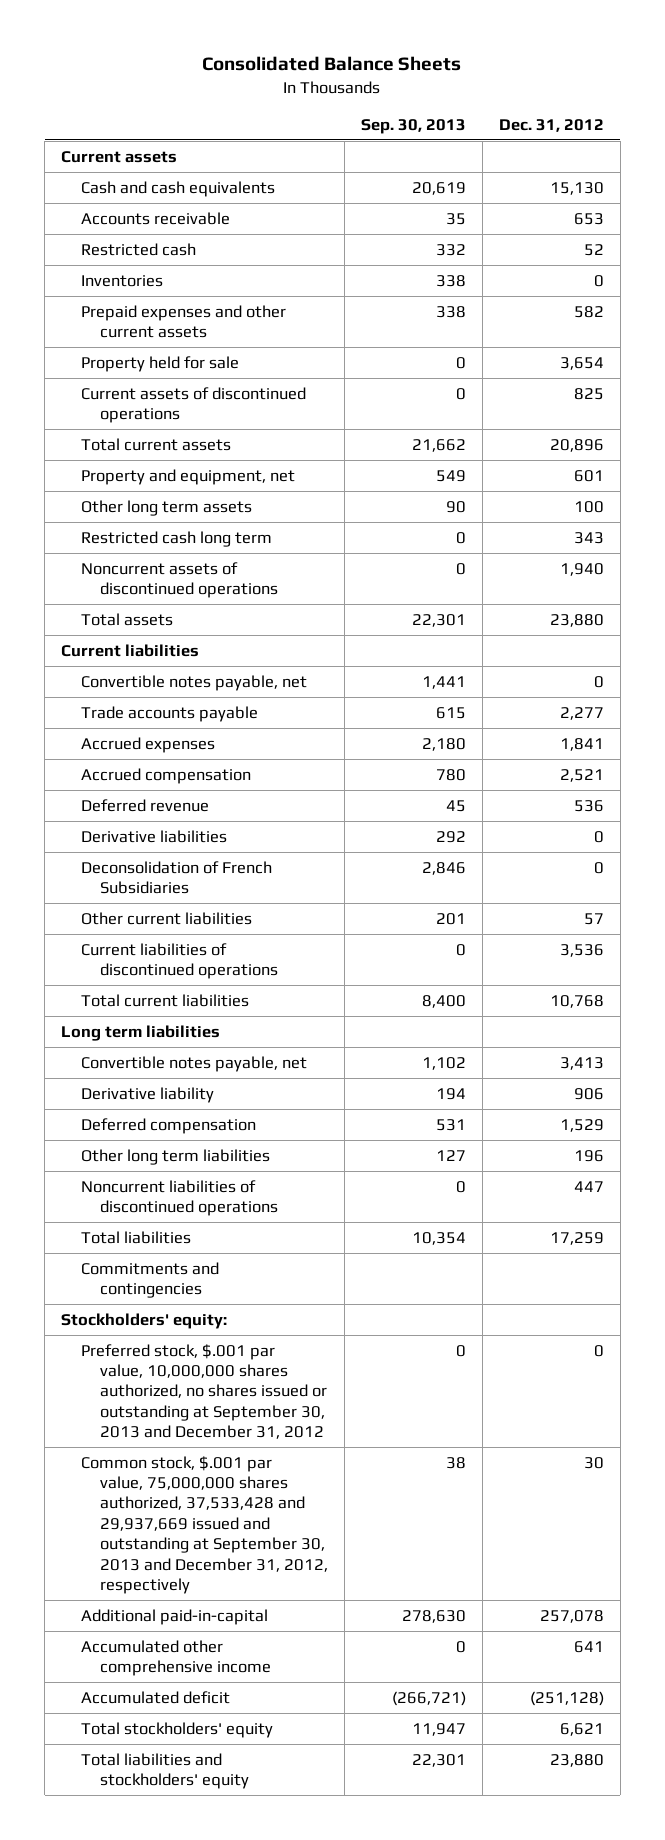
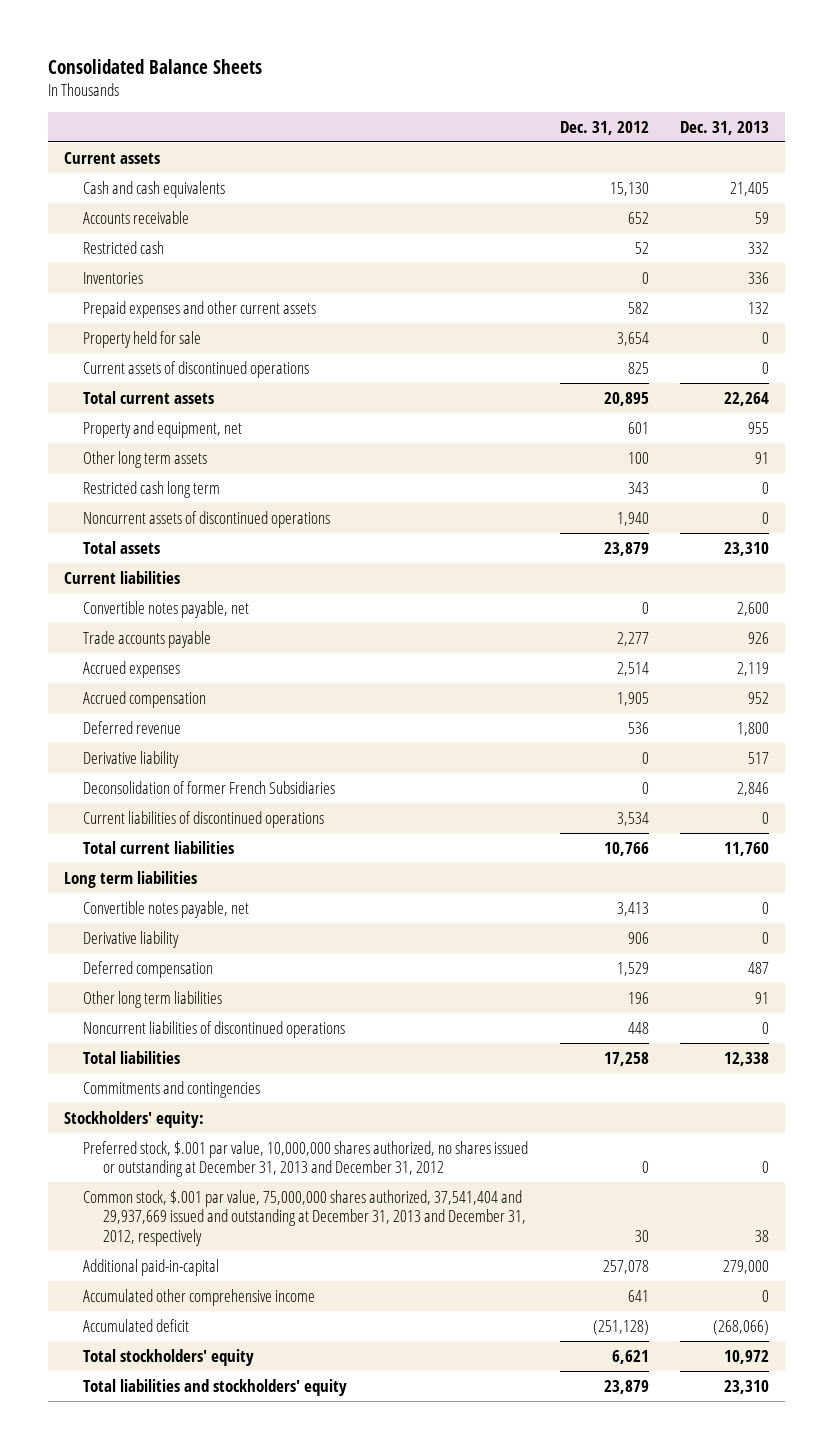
[361,119,467,135] Sep. 30, 2013 -> none
none -> [680,120,770,135] Dec. 31, 2013
[573,212,604,225] 653 -> [627,211,649,224] 652
[549,438,604,452] 20,896 -> [603,391,649,406] 20,895
[549,613,604,627] 23,880 -> [603,541,649,556] 23,879
[559,737,604,751] 1,841 -> [616,661,649,676] 2,514
[559,768,604,782] 2,521 -> [616,691,649,706] 1,905
[80,911,252,925] Other current liabilities -> none
[80,829,227,843] Derivative liabilities -> [83,750,180,768] Derivative liability
[80,860,272,895] Deconsolidation of French Subsidiaries -> [83,780,336,794] Deconsolidation of former French Subsidiaries
[559,943,604,957] 3,536 -> [616,811,649,826] 3,534
[549,994,604,1008] 10,768 -> [603,841,649,856] 10,766
[573,1180,604,1192] 447 -> [627,1021,649,1034] 448
[549,1231,604,1245] 17,259 -> [603,1051,649,1066] 17,258
[80,1343,328,1440] Preferred stock, $.001 par value, 10,000,000 shares authorized, no shares issued or outstanding at September 30, 2013 and December 31, 2012 -> [83,1140,529,1178] Preferred stock, $.001 par value, 10,000,000 shares authorized, no shares issued or outstanding at December 31, 2013 and December 31, 2012
[80,1455,329,1594] Common stock, $.001 par value, 75,000,000 shares authorized, 37,533,428 and 29,937,669 issued and outstanding at September 30, 2013 and December 31, 2012, respectively -> [83,1189,526,1246] Common stock, $.001 par value, 75,000,000 shares authorized, 37,541,404 and 29,937,669 issued and outstanding at December 31, 2013 and December 31, 2012, respectively
[549,1753,604,1767] 23,880 -> [603,1379,649,1394] 23,879

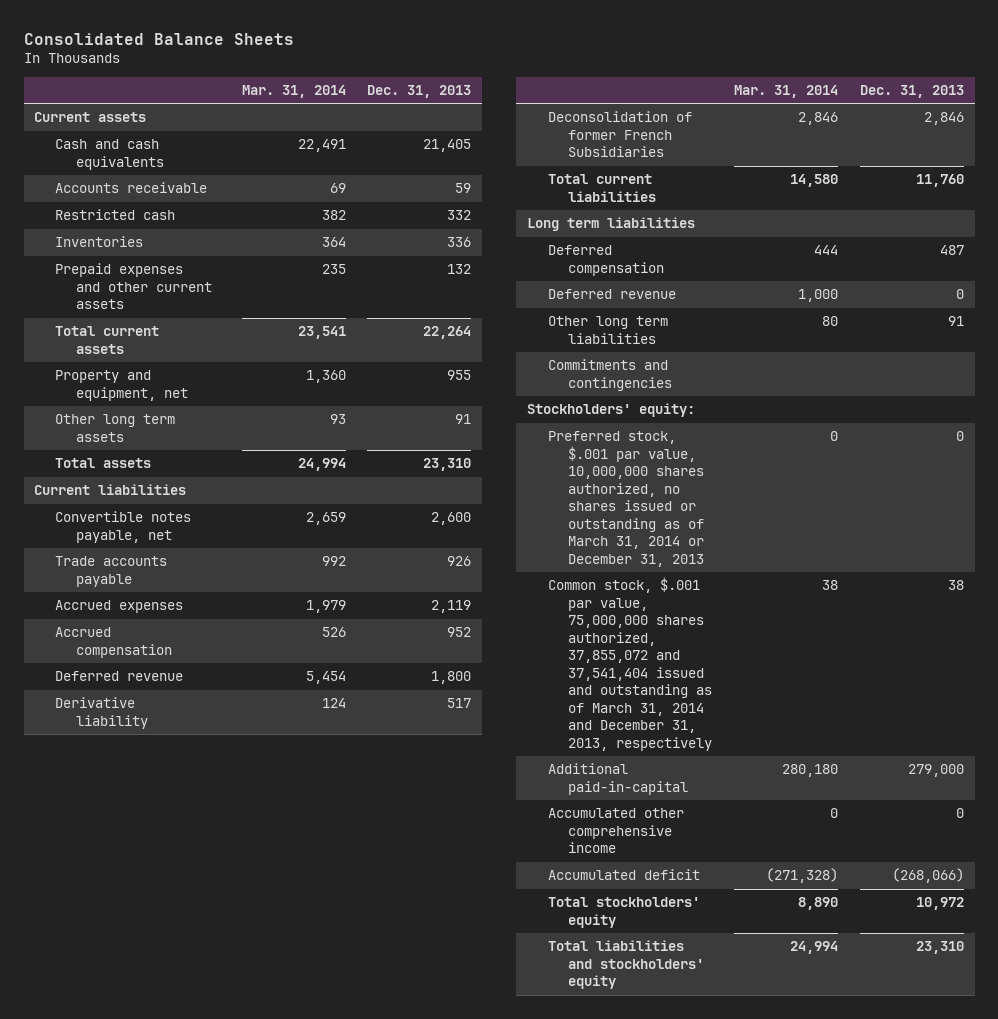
[559,120,649,135] Dec. 31, 2012 -> none
none -> [241,84,346,98] Mar. 31, 2014
[83,330,202,348] Property held for sale -> none
[83,360,310,378] Current assets of discontinued operations -> none
[83,480,221,498] Restricted cash long term -> none
[83,510,331,528] Noncurrent assets of discontinued operations -> none
[83,810,325,828] Current liabilities of discontinued operations -> none
[83,900,250,918] Convertible notes payable, net -> none
[83,930,180,948] Derivative liability -> none
none -> [547,289,676,300] Deferred revenue
[83,1020,346,1038] Noncurrent liabilities of discontinued operations -> none
[83,1050,181,1064] Total liabilities -> none
[83,1140,529,1178] Preferred stock, $.001 par value, 10,000,000 shares authorized, no shares issued or outstanding at December 31, 2013 and December 31, 2012 -> [547,431,705,567] Preferred stock, $.001 par value, 10,000,000 shares authorized, no shares issued or outstanding as of March 31, 2014 or December 31, 2013
[83,1189,526,1246] Common stock, $.001 par value, 75,000,000 shares authorized, 37,541,404 and 29,937,669 issued and outstanding at December 31, 2013 and December 31, 2012, respectively -> [547,577,713,751] Common stock, $.001 par value, 75,000,000 shares authorized, 37,855,072 and 37,541,404 issued and outstanding as of March 31, 2014 and December 31, 2013, respectively

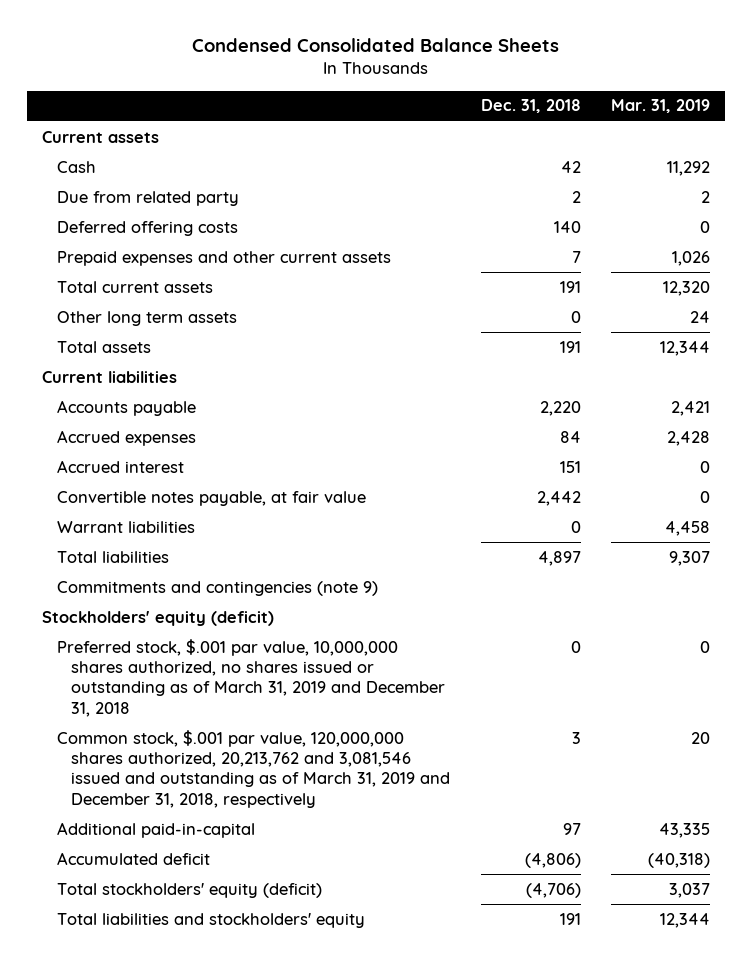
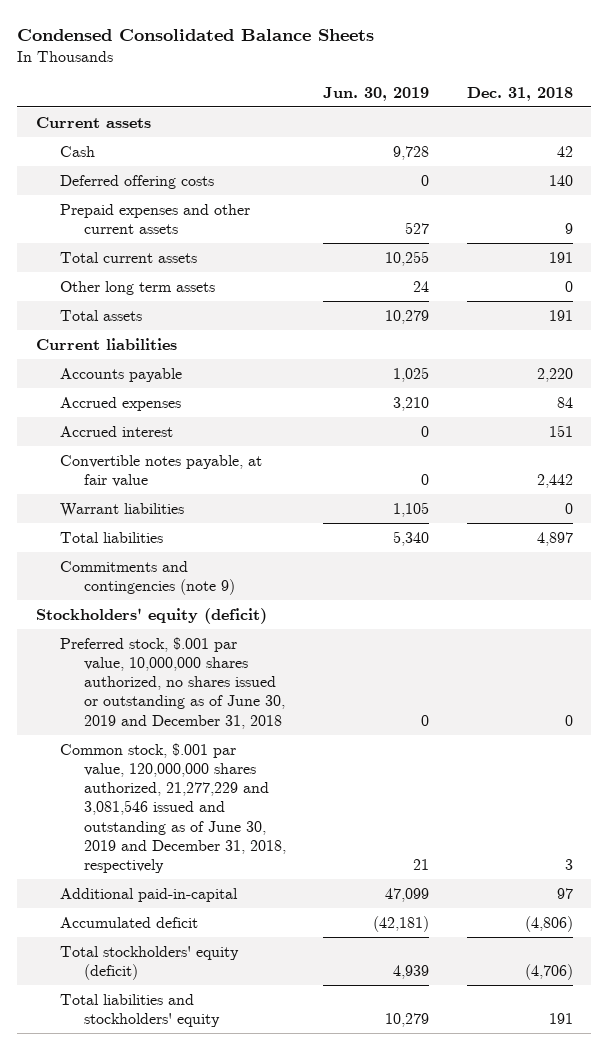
[611,99,711,114] Mar. 31, 2019 -> none
none -> [323,86,430,101] Jun. 30, 2019
[56,190,239,206] Due from related party -> none
[571,250,581,263] 7 -> [564,223,573,235] 9
[56,638,446,717] Preferred stock, $.001 par value, 10,000,000 shares authorized, no shares issued or outstanding as of March 31, 2019 and December 31, 2018 -> [59,637,285,729] Preferred stock, $.001 par value, 10,000,000 shares authorized, no shares issued or outstanding as of June 30, 2019 and December 31, 2018
[56,729,451,808] Common stock, $.001 par value, 120,000,000 shares authorized, 20,213,762 and 3,081,546 issued and outstanding as of March 31, 2019 and December 31, 2018, respectively -> [59,743,286,873] Common stock, $.001 par value, 120,000,000 shares authorized, 21,277,229 and 3,081,546 issued and outstanding as of June 30, 2019 and December 31, 2018, respectively

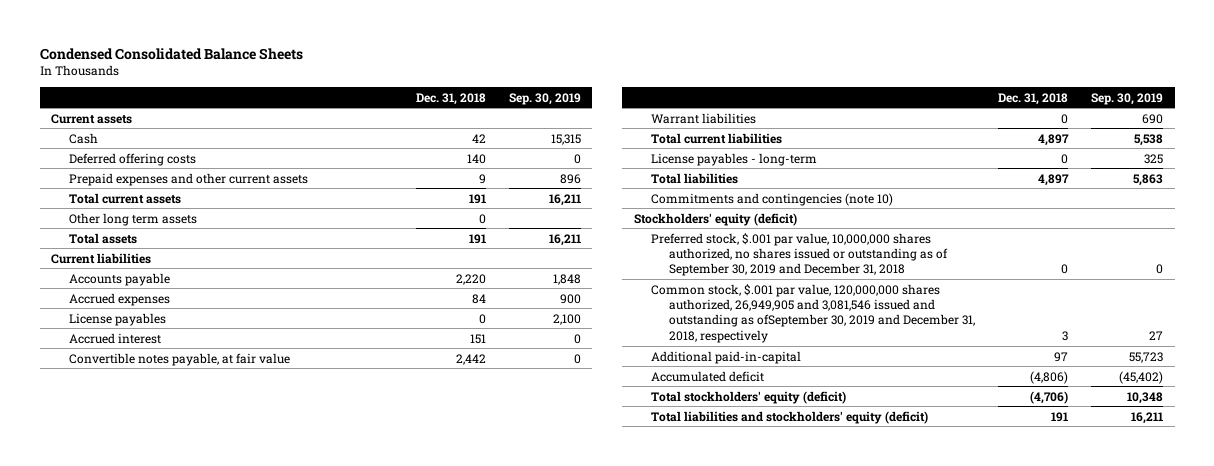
[323,86,430,101] Jun. 30, 2019 -> none
none -> [508,92,581,105] Sep. 30, 2019
none -> [68,312,166,326] License payables
none -> [651,132,783,144] Total current liabilities
none -> [651,152,818,166] License payables - long-term
[59,561,235,596] Commitments and contingencies (note 9) -> [651,192,894,206] Commitments and contingencies (note 10)
[59,637,285,729] Preferred stock, $.001 par value, 10,000,000 shares authorized, no shares issued or outstanding as of June 30, 2019 and December 31, 2018 -> [651,232,949,277] Preferred stock, $.001 par value, 10,000,000 shares authorized, no shares issued or outstanding as of September 30, 2019 and December 31, 2018
[59,743,286,873] Common stock, $.001 par value, 120,000,000 shares authorized, 21,277,229 and 3,081,546 issued and outstanding as of June 30, 2019 and December 31, 2018, respectively -> [651,283,976,343] Common stock, $.001 par value, 120,000,000 shares authorized, 26,949,905 and 3,081,546 issued and outstanding as ofSeptember 30, 2019 and December 31, 2018, respectively
[59,994,220,1028] Total liabilities and stockholders' equity -> [651,410,929,424] Total liabilities and stockholders' equity (deficit)

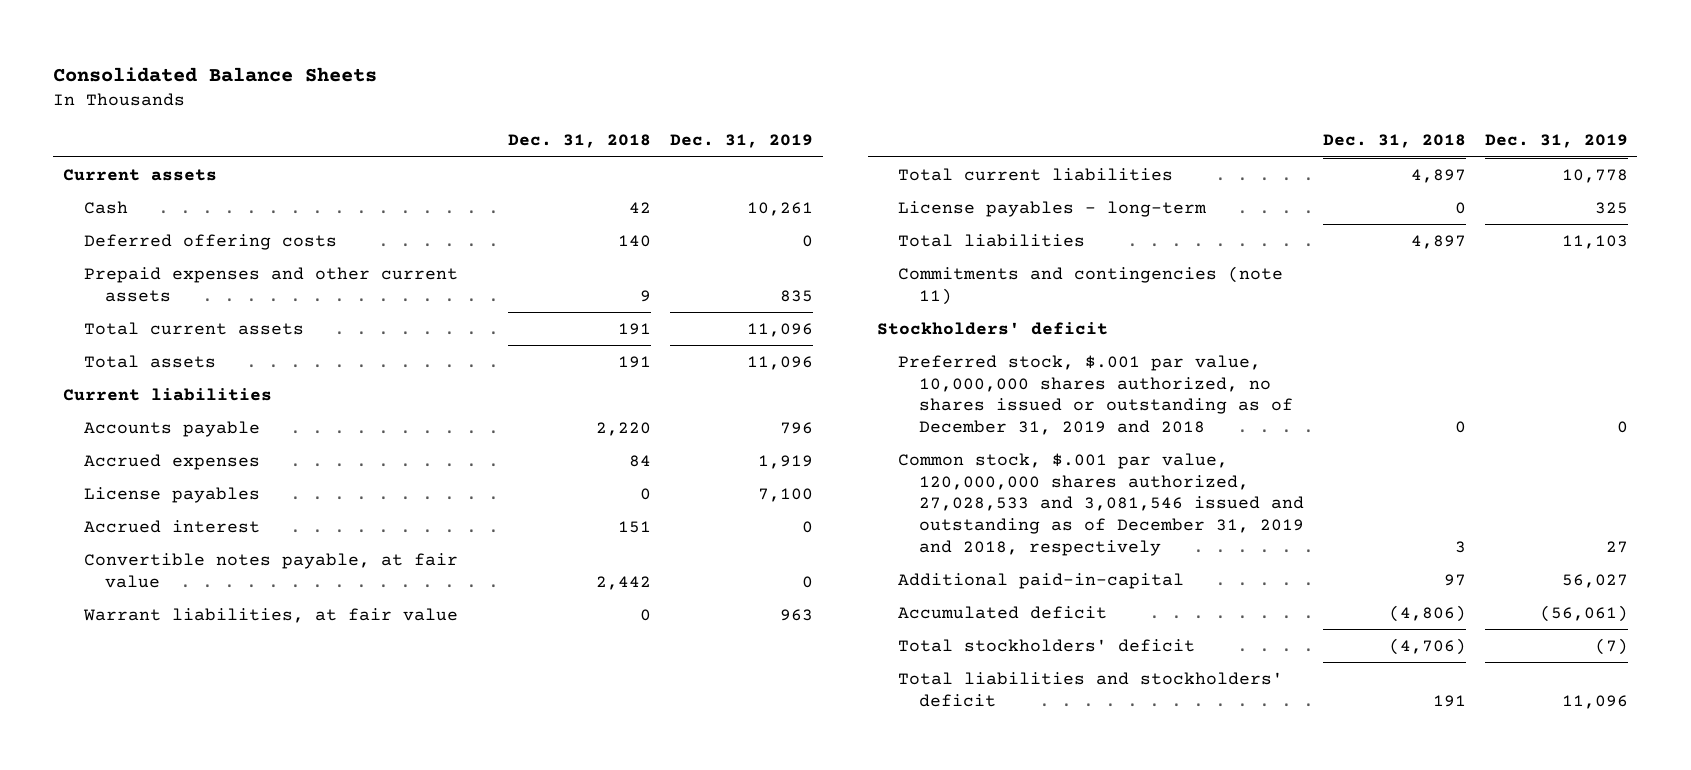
[39,47,303,60] Condensed Consolidated Balance Sheets -> [53,67,378,83] Consolidated Balance Sheets
[508,92,581,105] Sep. 30, 2019 -> none
none -> [670,134,814,149] Dec. 31, 2019
[68,212,197,226] Other long term assets -> none
[651,112,757,124] Warrant liabilities -> [82,607,458,623] Warrant liabilities, at fair value
[651,192,894,206] Commitments and contingencies (note 10) -> [898,265,1284,305] Commitments and contingencies (note 11)
[633,212,797,226] Stockholders' equity (deficit) -> [877,321,1109,335] Stockholders' deficit
[651,232,949,277] Preferred stock, $.001 par value, 10,000,000 shares authorized, no shares issued or outstanding as of September 30, 2019 and December 31, 2018 -> [898,354,1294,435] Preferred stock, $.001 par value, 10,000,000 shares authorized, no shares issued or outstanding as of December 31, 2019 and 2018
[651,283,976,343] Common stock, $.001 par value, 120,000,000 shares authorized, 26,949,905 and 3,081,546 issued and outstanding as ofSeptember 30, 2019 and December 31, 2018, respectively -> [898,452,1305,556] Common stock, $.001 par value, 120,000,000 shares authorized, 27,028,533 and 3,081,546 issued and outstanding as of December 31, 2019 and 2018, respectively
[651,390,847,404] Total stockholders' equity (deficit) -> [898,638,1196,652] Total stockholders' deficit
[651,410,929,424] Total liabilities and stockholders' equity (deficit) -> [898,671,1284,707] Total liabilities and stockholders' deficit

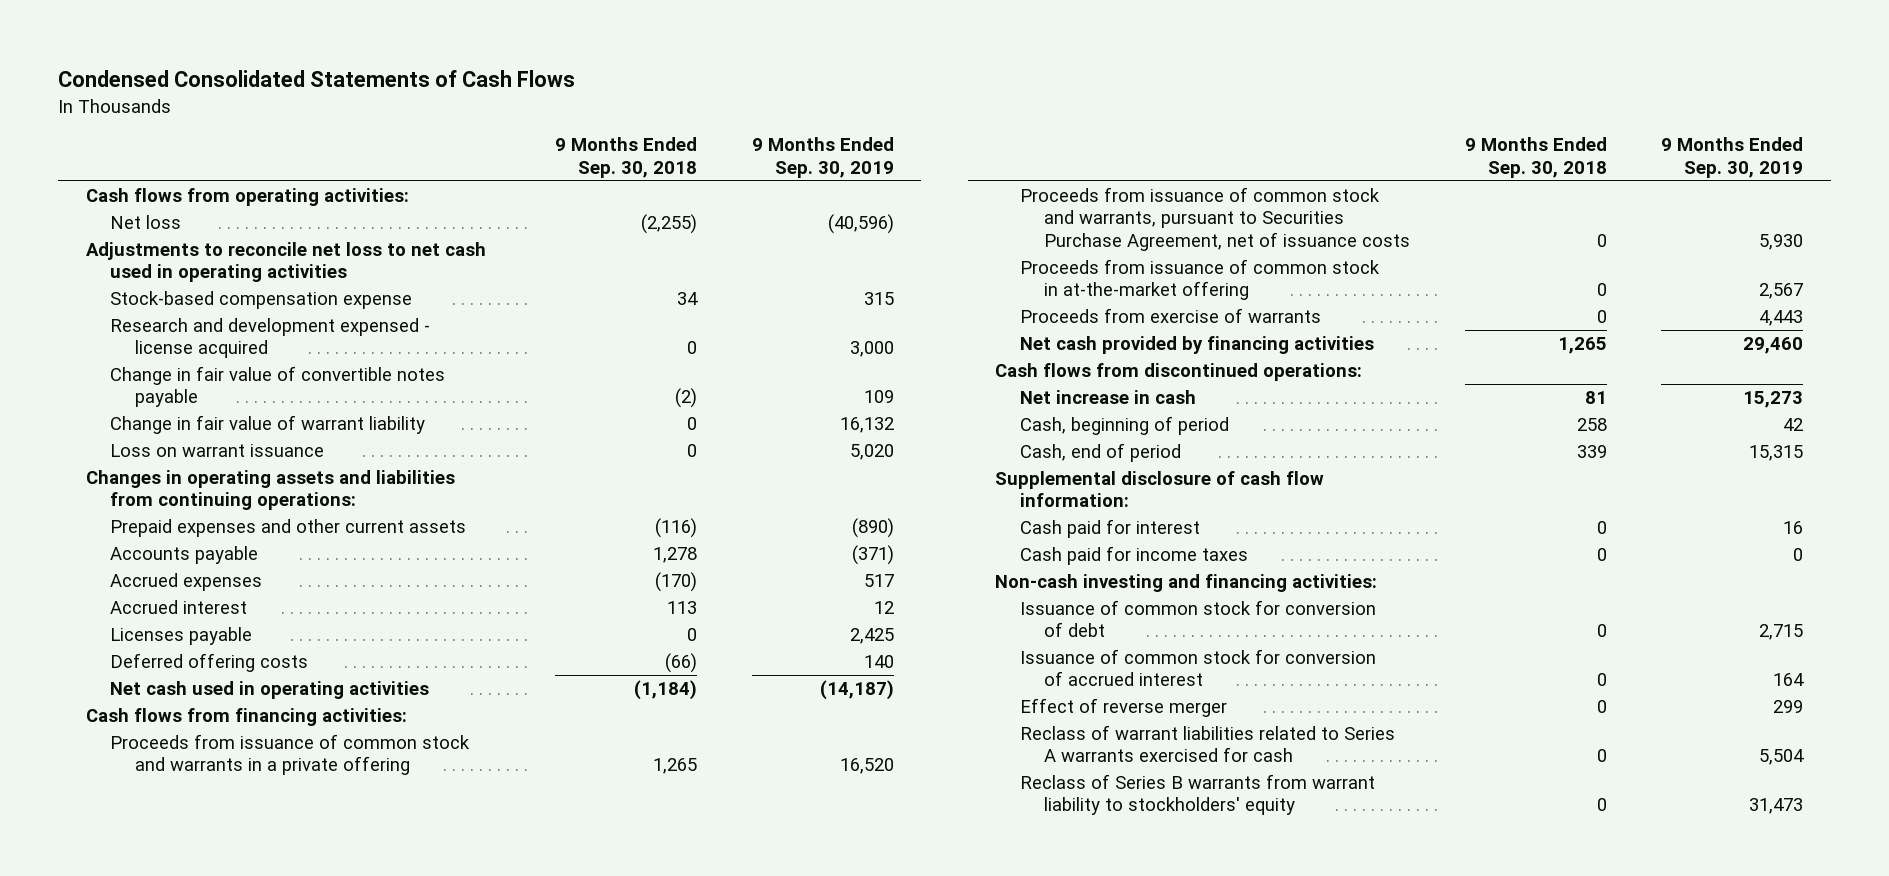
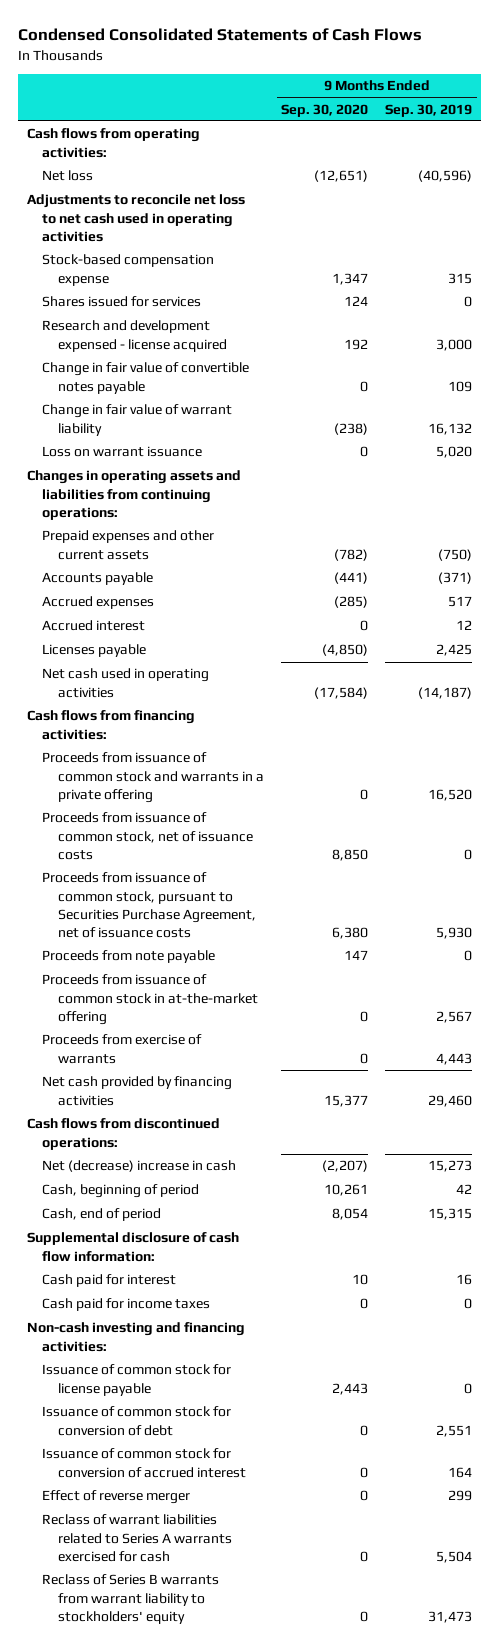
[555,137,698,178] 9 Months Ended Sep. 30, 2018 -> none
none -> [281,103,369,117] Sep. 30, 2020
none -> [42,296,202,308] Shares issued for services
[851,518,894,539] (890) -> [438,548,473,561] (750)
[110,653,309,673] Deferred offering costs -> none
none -> [42,812,253,860] Proceeds from issuance of common stock, net of issuance costs
[1019,187,1411,251] Proceeds from issuance of common stock and warrants, pursuant to Securities Purchase Agreement, net of issuance costs -> [42,872,256,938] Proceeds from issuance of common stock, pursuant to Securities Purchase Agreement, net of issuance costs
none -> [42,950,216,964] Proceeds from note payable
[1019,390,1196,405] Net increase in cash -> [42,1160,237,1173] Net (decrease) increase in cash
none -> [42,1364,232,1396] Issuance of common stock for license payable
[1759,624,1804,641] 2,715 -> [436,1424,473,1437] 2,551

